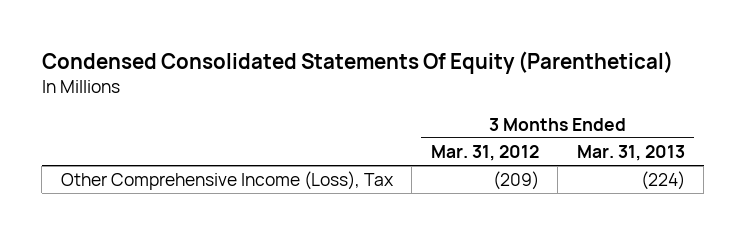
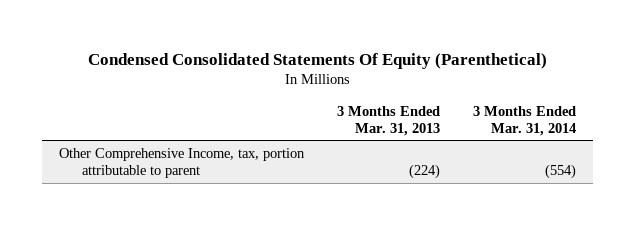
[430,144,539,161] Mar. 31, 2012 -> none
none -> [473,105,577,136] 3 Months Ended Mar. 31, 2014
[60,170,394,190] Other Comprehensive Income (Loss), Tax -> [58,147,305,179] Other Comprehensive Income, tax, portion attributable to parent

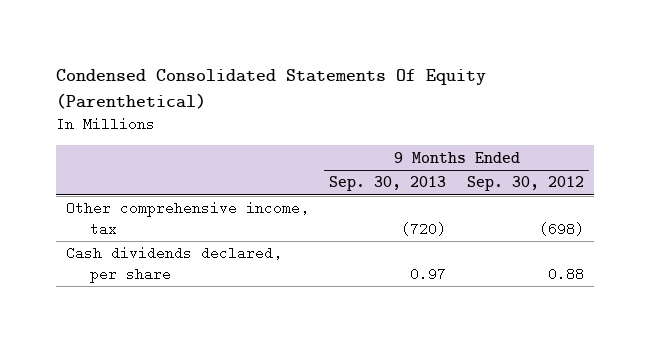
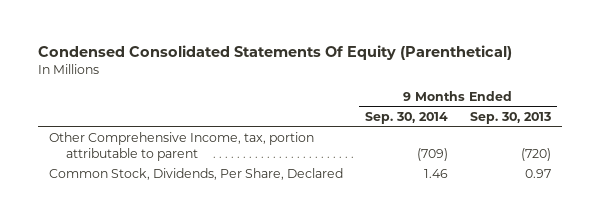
[466,176,584,192] Sep. 30, 2012 -> none
none -> [364,112,448,125] Sep. 30, 2014
[66,201,310,236] Other comprehensive income, tax -> [48,132,314,162] Other Comprehensive Income, tax, portion attributable to parent
[66,246,283,283] Cash dividends declared, per share -> [48,168,343,181] Common Stock, Dividends, Per Share, Declared

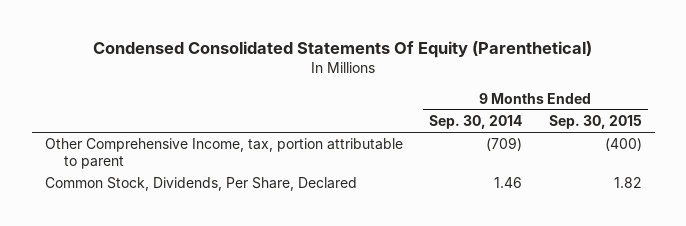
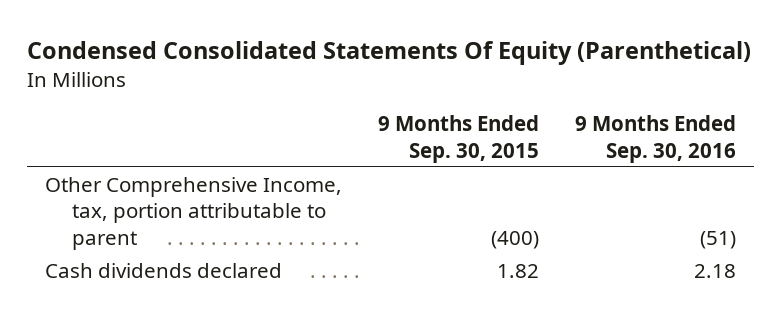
[429,115,523,130] Sep. 30, 2014 -> none
none -> [574,115,736,163] 9 Months Ended Sep. 30, 2016
[44,177,357,192] Common Stock, Dividends, Per Share, Declared -> [45,262,283,278] Cash dividends declared

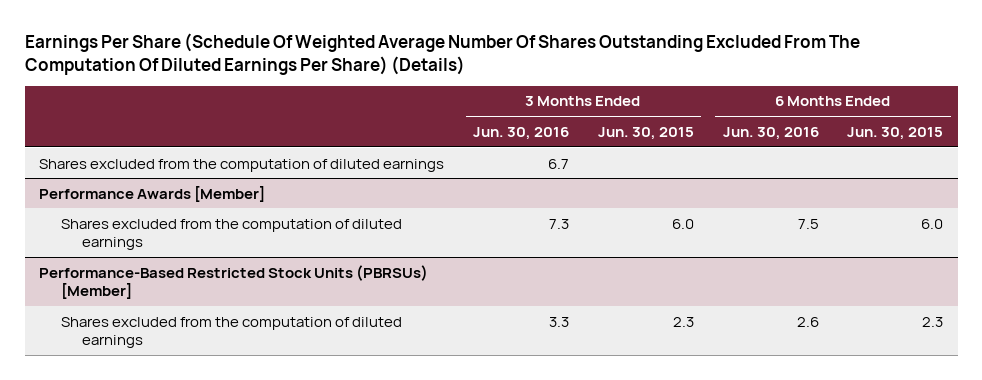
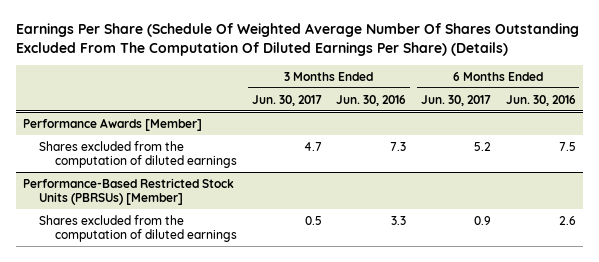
[597,126,694,140] Jun. 30, 2015 -> none
[847,126,944,140] Jun. 30, 2015 -> none
none -> [251,94,322,106] Jun. 30, 2017
none -> [421,94,492,106] Jun. 30, 2017
[39,158,445,172] Shares excluded from the computation of diluted earnings -> none

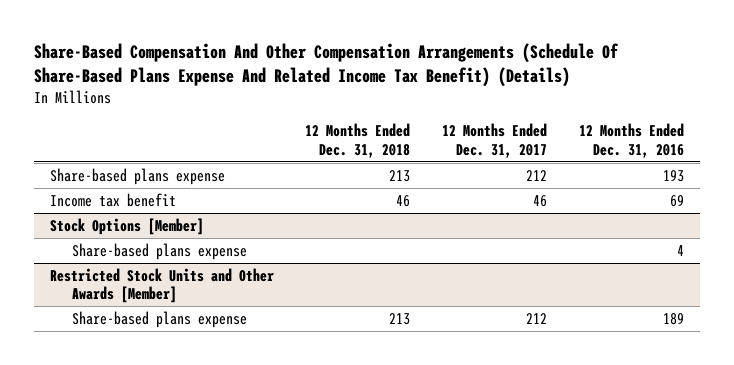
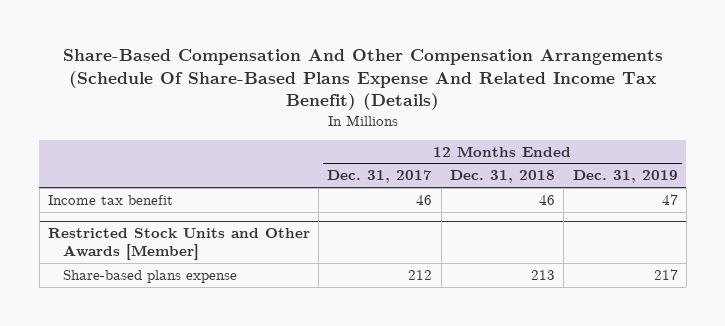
[578,123,684,158] 12 Months Ended Dec. 31, 2016 -> none
none -> [572,170,678,184] Dec. 31, 2019
[49,167,225,185] Share-based plans expense -> none
[49,217,204,235] Stock Options [Member] -> none
[72,242,248,260] Share-based plans expense -> none

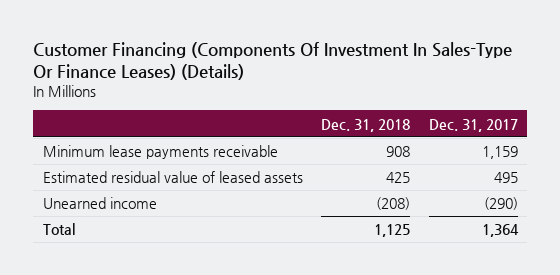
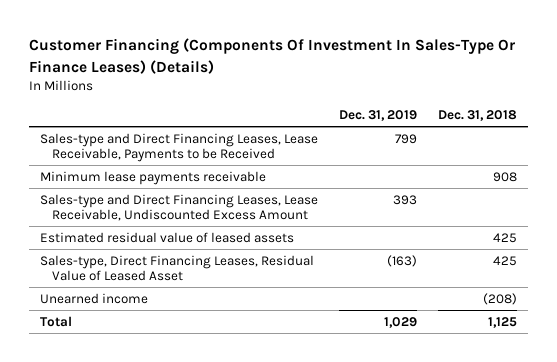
[428,118,518,132] Dec. 31, 2017 -> none
none -> [339,110,418,122] Dec. 31, 2019
none -> [39,132,318,163] Sales-type and Direct Financing Leases, Lease Receivable, Payments to be Received
none -> [39,193,318,222] Sales-type and Direct Financing Leases, Lease Receivable, Undiscounted Excess Amount
none -> [39,254,314,282] Sales-type, Direct Financing Leases, Residual Value of Leased Asset

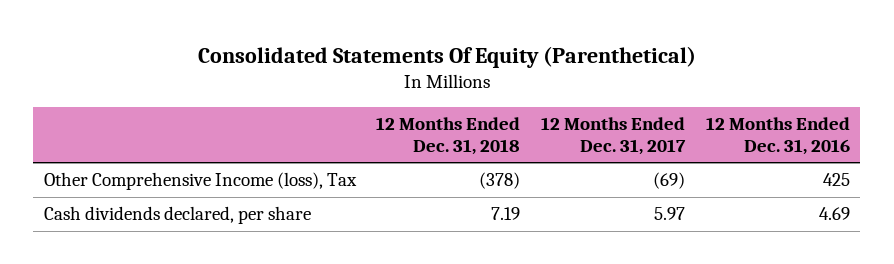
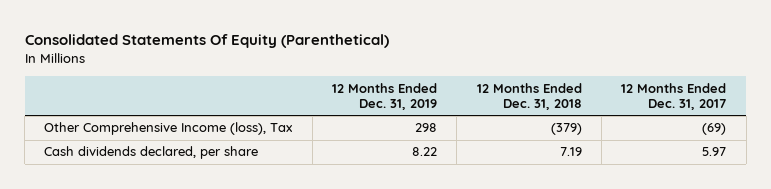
[705,116,850,155] 12 Months Ended Dec. 31, 2016 -> none
none -> [331,82,437,111] 12 Months Ended Dec. 31, 2019
[479,172,521,190] (378) -> [550,123,582,136] (379)

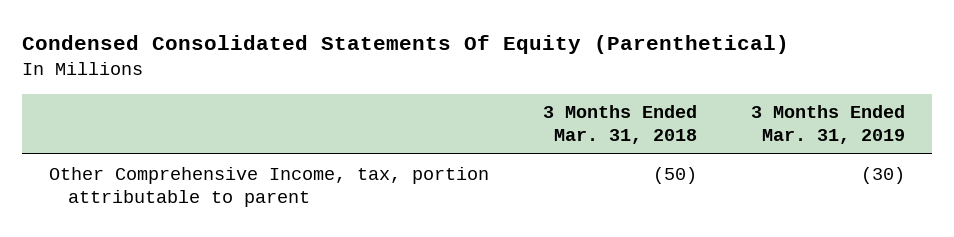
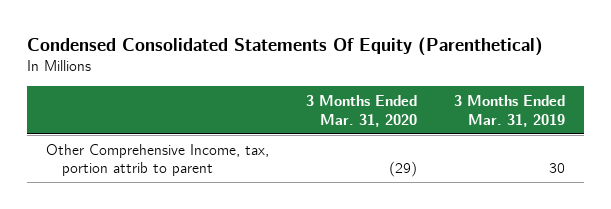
[542,105,697,145] 3 Months Ended Mar. 31, 2018 -> none
none -> [305,94,417,127] 3 Months Ended Mar. 31, 2020
[48,166,489,207] Other Comprehensive Income, tax, portion attributable to parent -> [45,143,269,177] Other Comprehensive Income, tax, portion attrib to parent
[860,166,905,184] (30) -> [548,163,565,174] 30

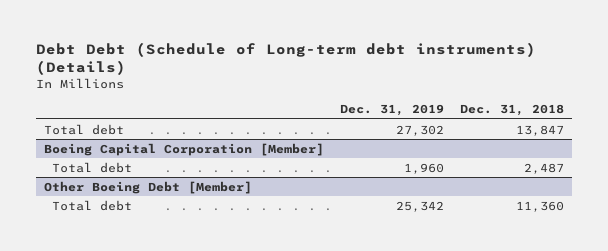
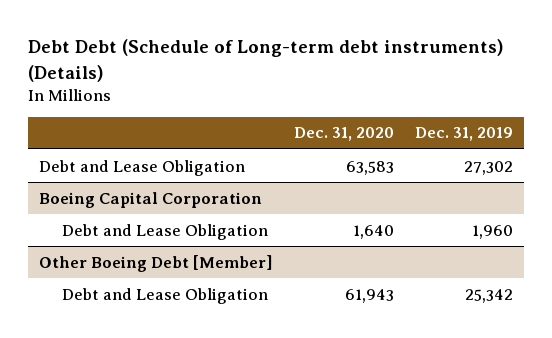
[459,104,564,117] Dec. 31, 2018 -> none
none -> [294,127,395,142] Dec. 31, 2020
[44,123,125,135] Total debt -> [38,159,245,176] Debt and Lease Obligation
[44,142,325,156] Boeing Capital Corporation [Member] -> [38,191,262,208] Boeing Capital Corporation
[52,161,133,173] Total debt -> [62,223,269,240] Debt and Lease Obligation
[52,199,133,211] Total debt -> [62,287,269,304] Debt and Lease Obligation

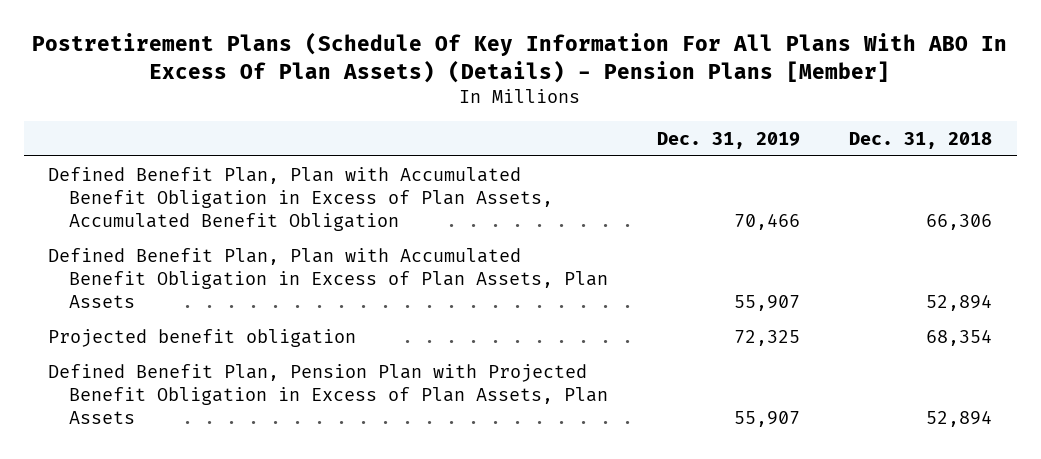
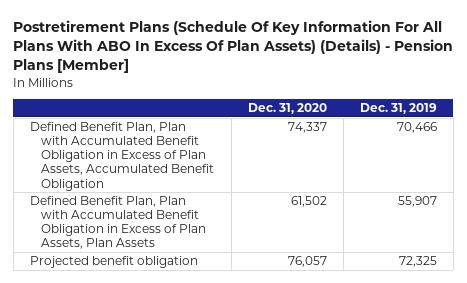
[849,131,993,149] Dec. 31, 2018 -> none
none -> [247,103,327,115] Dec. 31, 2020
[48,363,609,424] Defined Benefit Plan, Pension Plan with Projected Benefit Obligation in Excess of Plan Assets, Plan Assets -> none

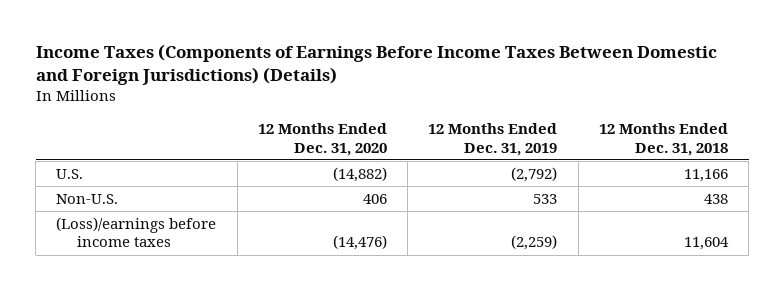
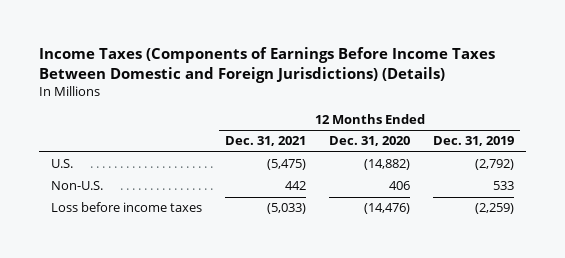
[598,122,728,156] 12 Months Ended Dec. 31, 2018 -> none
none -> [225,136,307,147] Dec. 31, 2021
[56,216,217,248] (Loss)/earnings before income taxes -> [50,202,202,213] Loss before income taxes

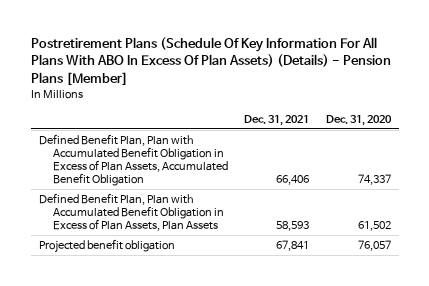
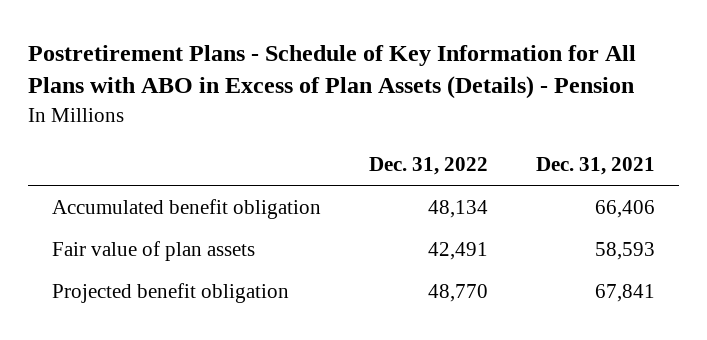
[30,37,391,86] Postretirement Plans (Schedule Of Key Information For All Plans With ABO In Excess Of Plan Assets) (Details) - Pension Plans [Member] -> [28,44,637,100] Postretirement Plans - Schedule of Key Information for All Plans with ABO in Excess of Plan Assets (Details) - Pension
[325,114,392,126] Dec. 31, 2020 -> none
none -> [368,156,488,175] Dec. 31, 2022
[38,133,228,187] Defined Benefit Plan, Plan with Accumulated Benefit Obligation in Excess of Plan Assets, Accumulated Benefit Obligation -> [52,198,322,219] Accumulated benefit obligation
[38,192,224,232] Defined Benefit Plan, Plan with Accumulated Benefit Obligation in Excess of Plan Assets, Plan Assets -> [52,240,256,261] Fair value of plan assets

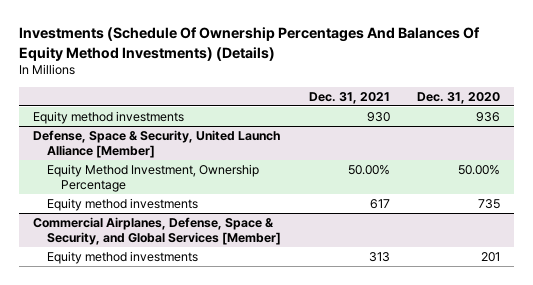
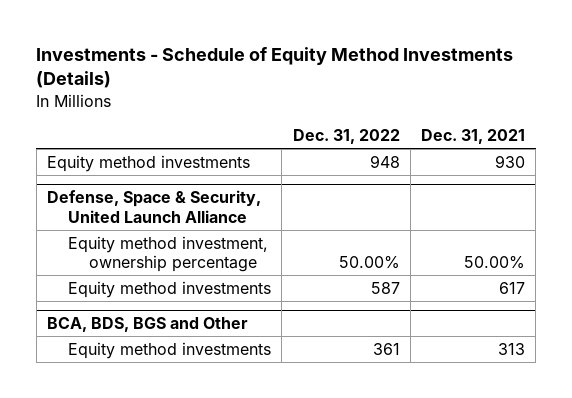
[19,27,481,61] Investments (Schedule Of Ownership Percentages And Balances Of Equity Method Investments) (Details) -> [36,46,514,89] Investments - Schedule of Equity Method Investments (Details)
[417,91,501,104] Dec. 31, 2020 -> none
none -> [292,129,400,145] Dec. 31, 2022
[32,129,281,158] Defense, Space & Security, United Launch Alliance [Member] -> [46,190,261,223] Defense, Space & Security, United Launch Alliance
[46,163,259,192] Equity Method Investment, Ownership Percentage -> [68,235,269,272] Equity method investment, ownership percentage
[32,216,281,245] Commercial Airplanes, Defense, Space & Security, and Global Services [Member] -> [46,317,248,333] BCA, BDS, BGS and Other

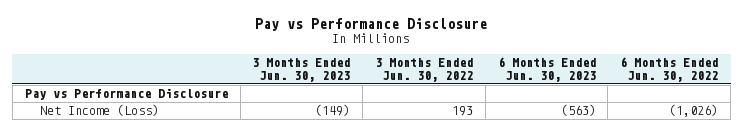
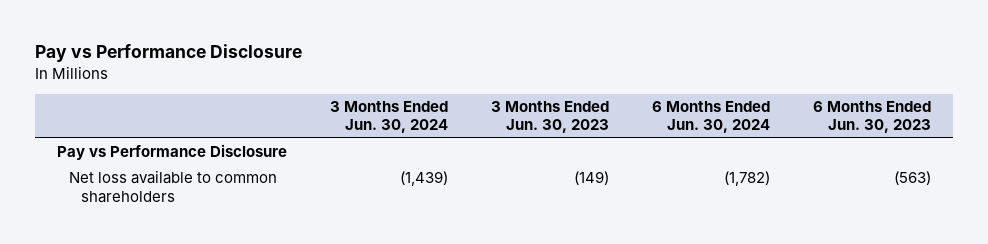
[374,58,473,83] 3 Months Ended Jun. 30, 2022 -> none
[620,57,719,83] 6 Months Ended Jun. 30, 2022 -> none
none -> [329,101,448,134] 3 Months Ended Jun. 30, 2024
none -> [651,101,770,134] 6 Months Ended Jun. 30, 2024
[39,104,159,117] Net Income (Loss) -> [68,170,277,203] Net loss available to common shareholders

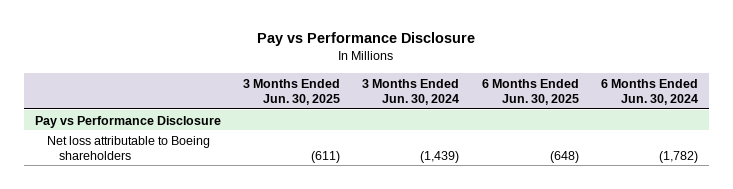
[490,101,609,134] 3 Months Ended Jun. 30, 2023 -> none
[813,101,932,134] 6 Months Ended Jun. 30, 2023 -> none
none -> [243,78,341,105] 3 Months Ended Jun. 30, 2025
none -> [481,78,579,105] 6 Months Ended Jun. 30, 2025
[68,170,277,203] Net loss available to common shareholders -> [47,135,211,160] Net loss attributable to Boeing shareholders

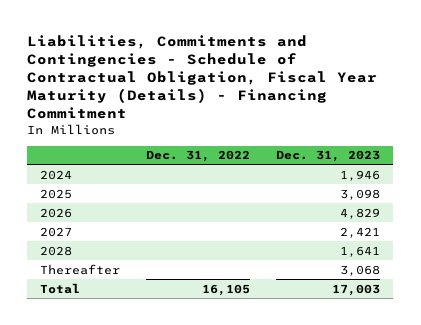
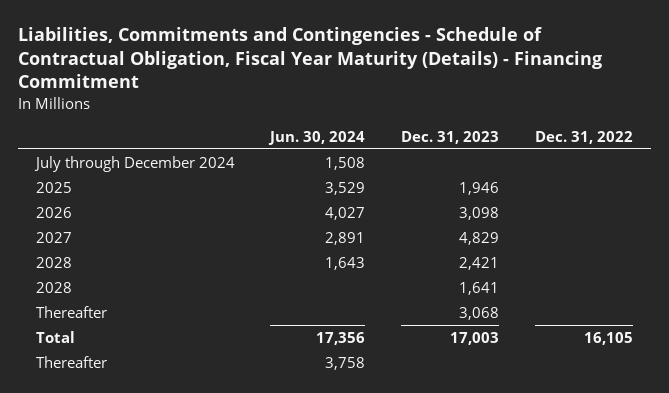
none -> [268,130,366,145] Jun. 30, 2024
none -> [33,155,235,172] July through December 2024
[40,169,73,180] 2024 -> [35,181,72,193] 2025
[40,188,73,199] 2025 -> [35,206,72,218] 2026
[40,207,73,218] 2026 -> [35,231,72,243] 2027
[40,226,73,237] 2027 -> [35,256,72,268] 2028
none -> [35,355,107,368] Thereafter

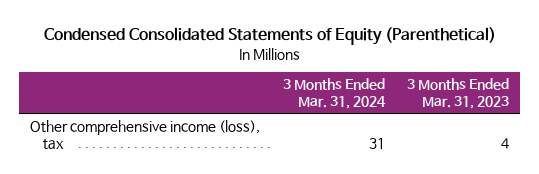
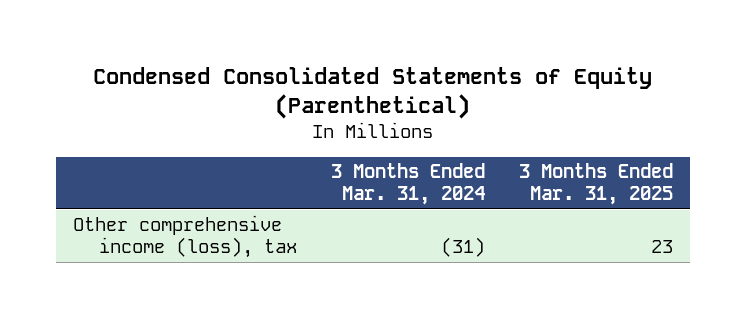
[406,78,509,110] 3 Months Ended Mar. 31, 2023 -> none
none -> [518,163,673,206] 3 Months Ended Mar. 31, 2025
[368,137,385,149] 31 -> [440,237,485,258] (31)

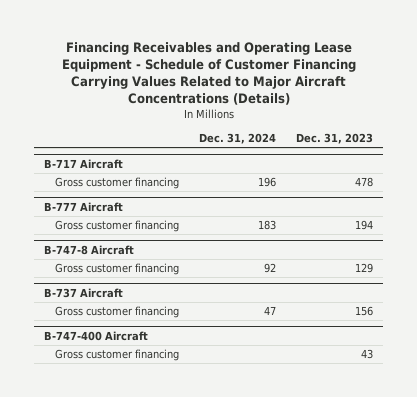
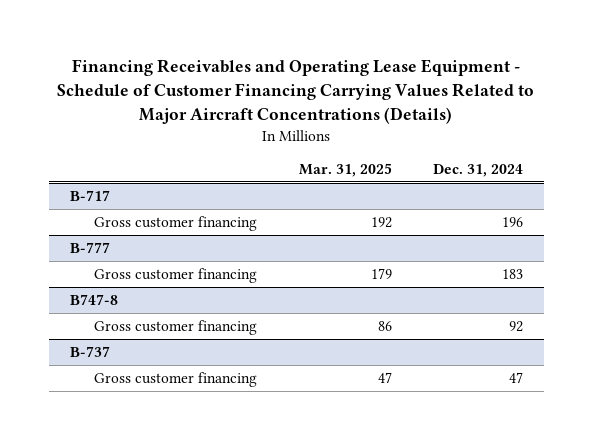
[295,133,373,145] Dec. 31, 2023 -> none
none -> [298,162,392,177] Mar. 31, 2025
[44,158,124,169] B-717 Aircraft -> [69,189,110,201] B-717
[44,201,124,212] B-777 Aircraft -> [69,241,110,253] B-777
[44,244,135,255] B-747-8 Aircraft -> [69,293,118,305] B747-8
[44,287,124,298] B-737 Aircraft -> [69,345,110,357] B-737
[44,330,149,341] B-747-400 Aircraft -> none
[54,349,179,362] Gross customer financing -> none

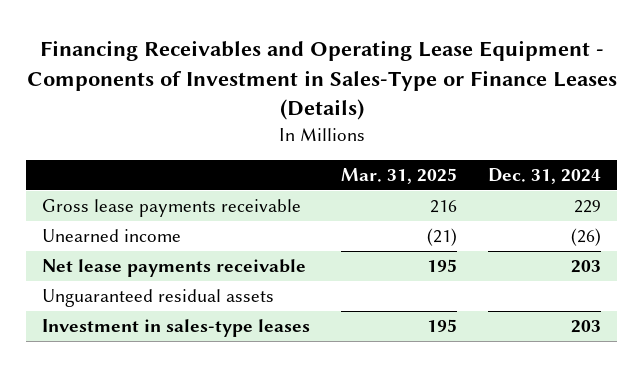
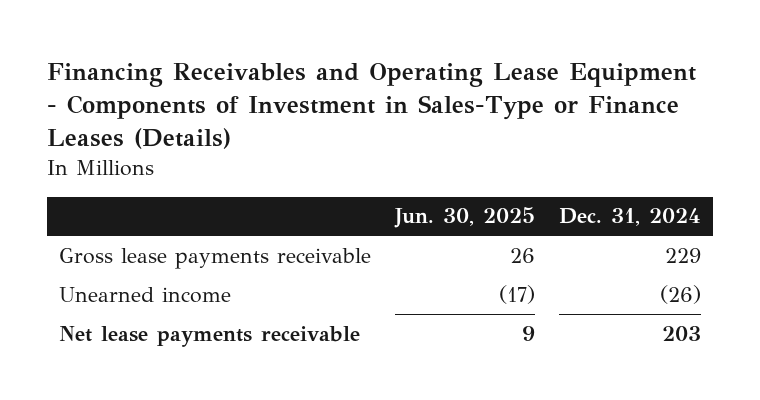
[341,168,458,185] Mar. 31, 2025 -> none
none -> [394,207,536,229] Jun. 30, 2025
[41,288,274,307] Unguaranteed residual assets -> none
[41,318,310,337] Investment in sales-type leases -> none

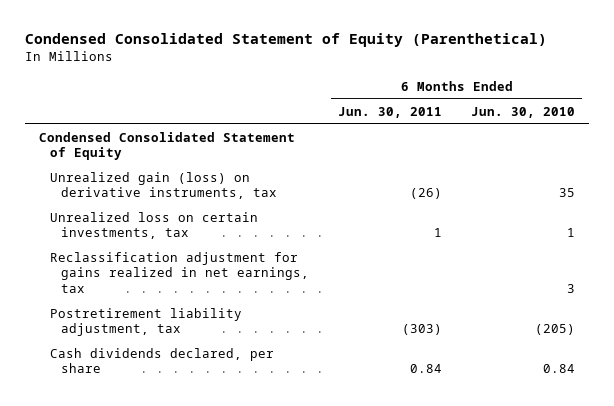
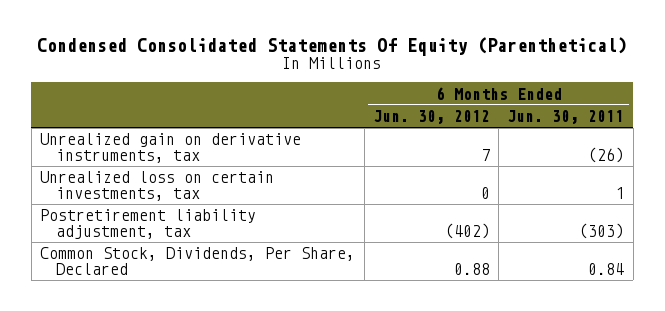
[24,33,547,48] Condensed Consolidated Statement of Equity (Parenthetical) -> [37,36,628,56] Condensed Consolidated Statements Of Equity (Parenthetical)
[471,106,576,118] Jun. 30, 2010 -> none
none -> [372,110,490,125] Jun. 30, 2012
[38,132,295,161] Condensed Consolidated Statement of Equity -> none
[50,172,278,200] Unrealized gain (loss) on derivative instruments, tax -> [40,133,302,163] Unrealized gain on derivative instruments, tax
[50,252,310,293] Reclassification adjustment for gains realized in net earnings, tax -> none
[50,348,275,374] Cash dividends declared, per share -> [40,247,356,275] Common Stock, Dividends, Per Share, Declared

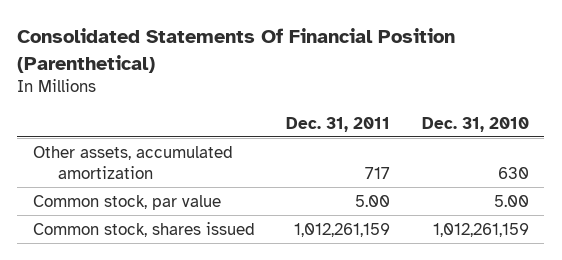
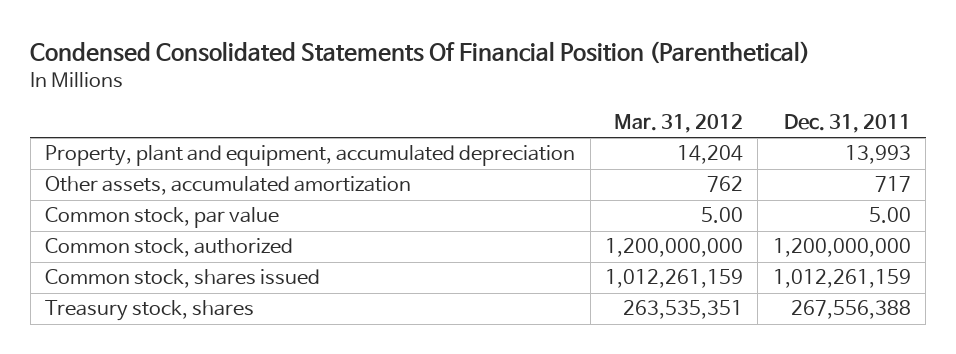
[17,28,456,73] Consolidated Statements Of Financial Position (Parenthetical) -> [30,41,811,65] Condensed Consolidated Statements Of Financial Position (Parenthetical)
[421,116,529,132] Dec. 31, 2010 -> none
none -> [613,113,743,133] Mar. 31, 2012
none -> [45,145,576,167] Property, plant and equipment, accumulated depreciation
none -> [45,238,294,258] Common stock, authorized
none -> [45,300,255,322] Treasury stock, shares

